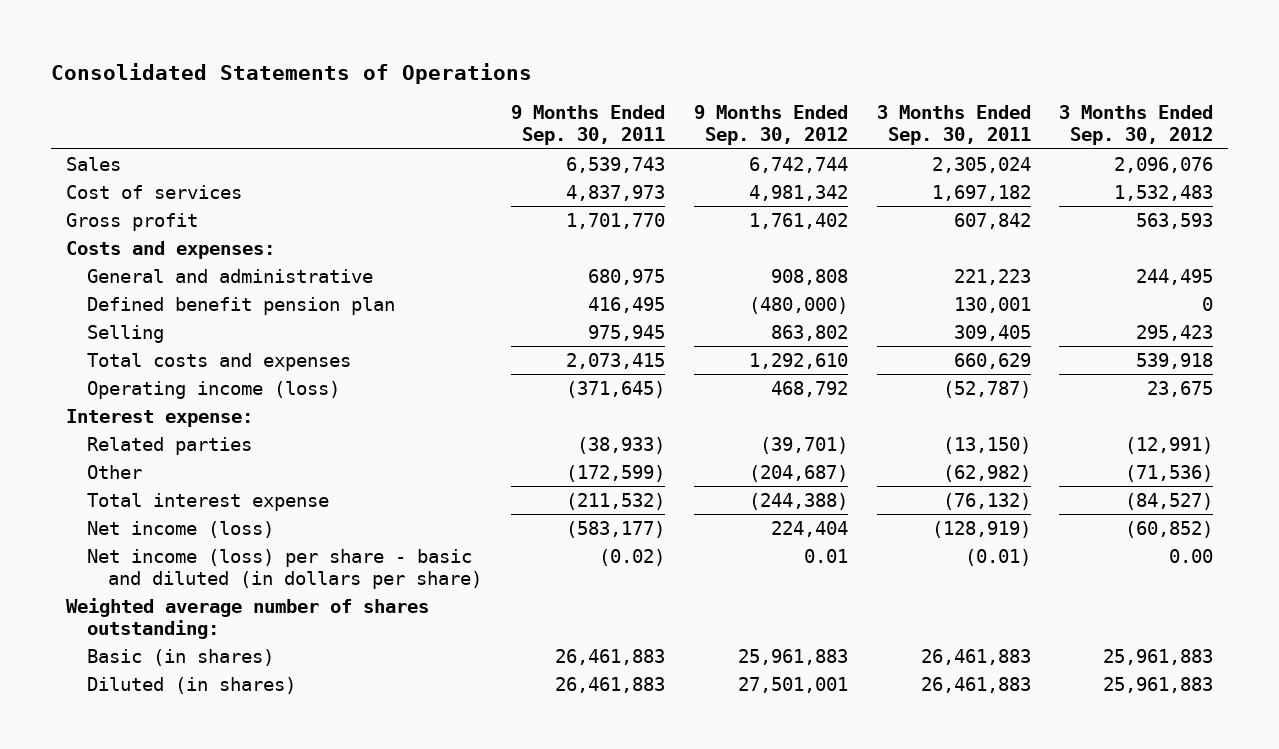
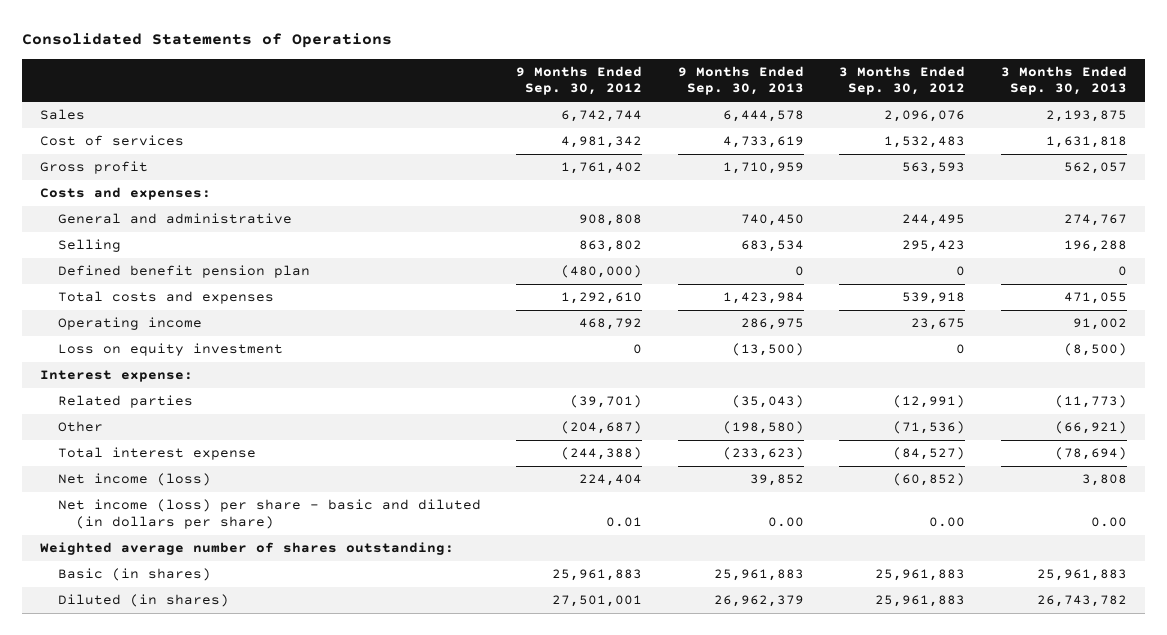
[510,104,665,146] 9 Months Ended Sep. 30, 2011 -> none
[876,104,1031,146] 3 Months Ended Sep. 30, 2011 -> none
none -> [677,65,804,96] 9 Months Ended Sep. 30, 2013
none -> [1001,65,1128,96] 3 Months Ended Sep. 30, 2013
[86,296,395,315] Defined benefit pension plan -> [57,265,310,279] Defined benefit pension plan
[86,380,340,399] Operating income (loss) -> [57,317,202,331] Operating income
none -> [57,343,283,357] Loss on equity investment

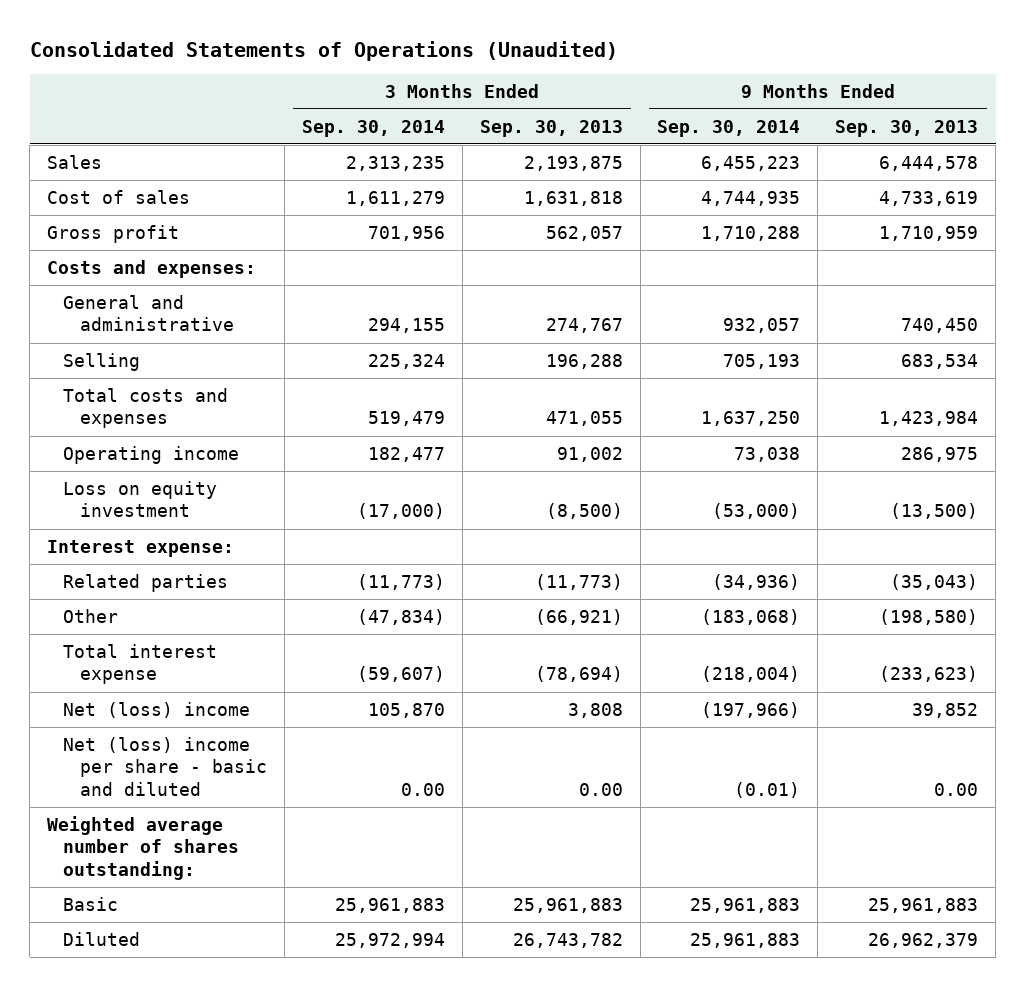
[22,33,393,49] Consolidated Statements of Operations -> [29,40,618,61] Consolidated Statements of Operations (Unaudited)
[516,65,643,96] 9 Months Ended Sep. 30, 2012 -> none
[839,65,966,96] 3 Months Ended Sep. 30, 2012 -> none
none -> [301,119,445,137] Sep. 30, 2014
none -> [657,119,801,137] Sep. 30, 2014
[39,135,184,147] Cost of services -> [46,189,190,204] Cost of sales
[57,265,310,279] Defined benefit pension plan -> none
[57,473,211,487] Net income (loss) -> [63,701,251,718] Net (loss) income
[57,499,481,529] Net income (loss) per share - basic and diluted (in dollars per share) -> [63,736,267,797] Net (loss) income per share - basic and diluted
[57,568,211,582] Basic (in shares) -> [63,896,119,911] Basic
[57,594,229,608] Diluted (in shares) -> [63,931,141,946] Diluted

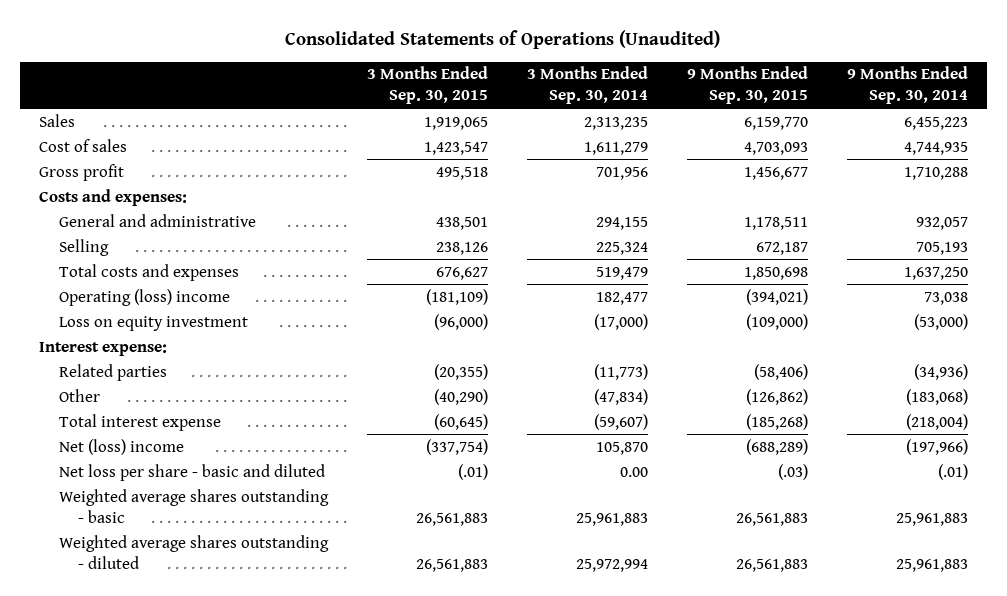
[479,119,623,137] Sep. 30, 2013 -> none
[835,119,979,137] Sep. 30, 2013 -> none
none -> [366,66,488,105] 3 Months Ended Sep. 30, 2015
none -> [686,66,808,105] 9 Months Ended Sep. 30, 2015
[63,445,240,464] Operating income -> [58,288,230,306] Operating (loss) income
[46,815,240,881] Weighted average number of shares outstanding: -> none
[63,736,267,797] Net (loss) income per share - basic and diluted -> [58,463,325,481] Net loss per share - basic and diluted
[734,782,801,799] (0.01) -> [937,463,968,480] (.01)
[63,896,119,911] Basic -> [58,488,329,523] Weighted average shares outstanding - basic
[63,931,141,946] Diluted -> [58,534,329,569] Weighted average shares outstanding - diluted

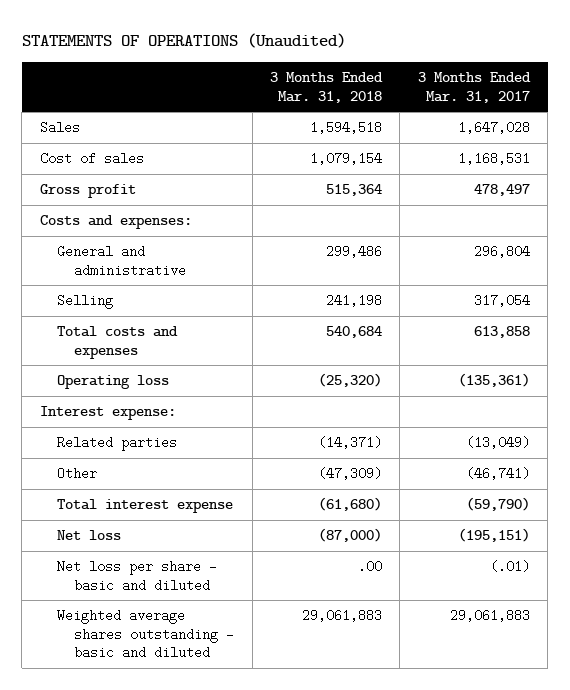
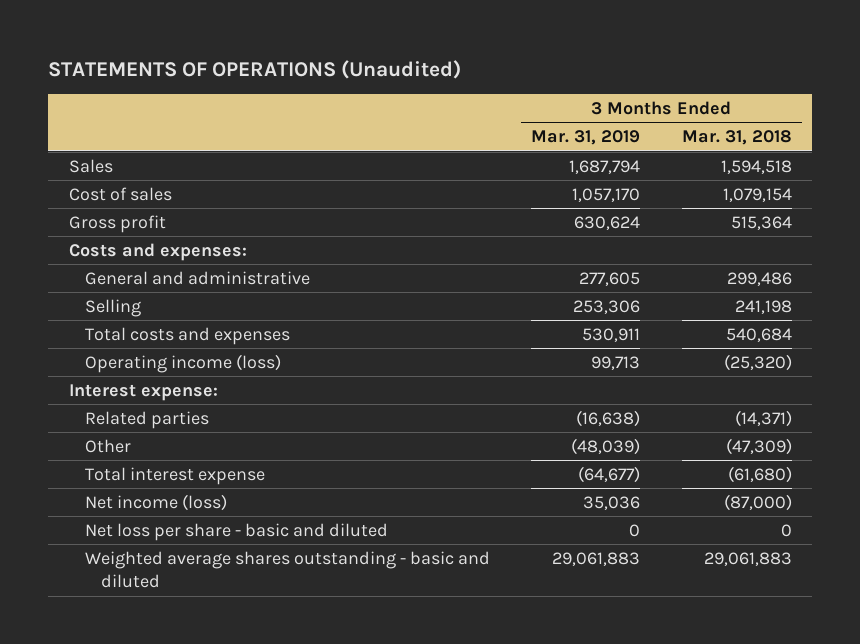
[417,72,531,103] 3 Months Ended Mar. 31, 2017 -> none
none -> [531,130,641,146] Mar. 31, 2019
[57,375,170,390] Operating loss -> [84,353,281,373] Operating income (loss)
[57,530,122,541] Net loss -> [84,493,227,511] Net income (loss)
[358,560,383,574] .00 -> [780,523,792,537] 0

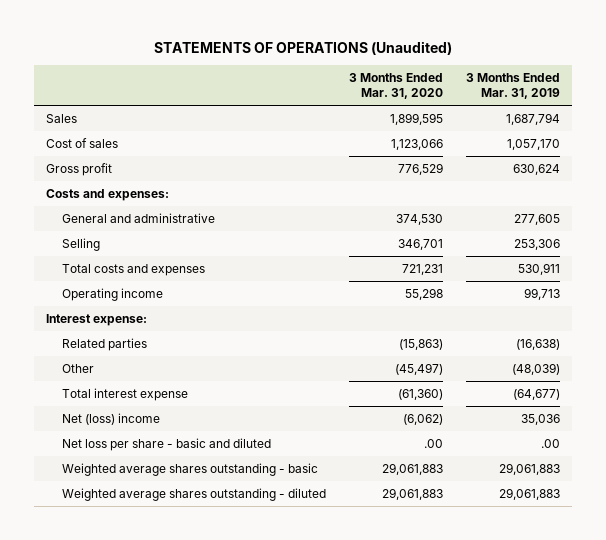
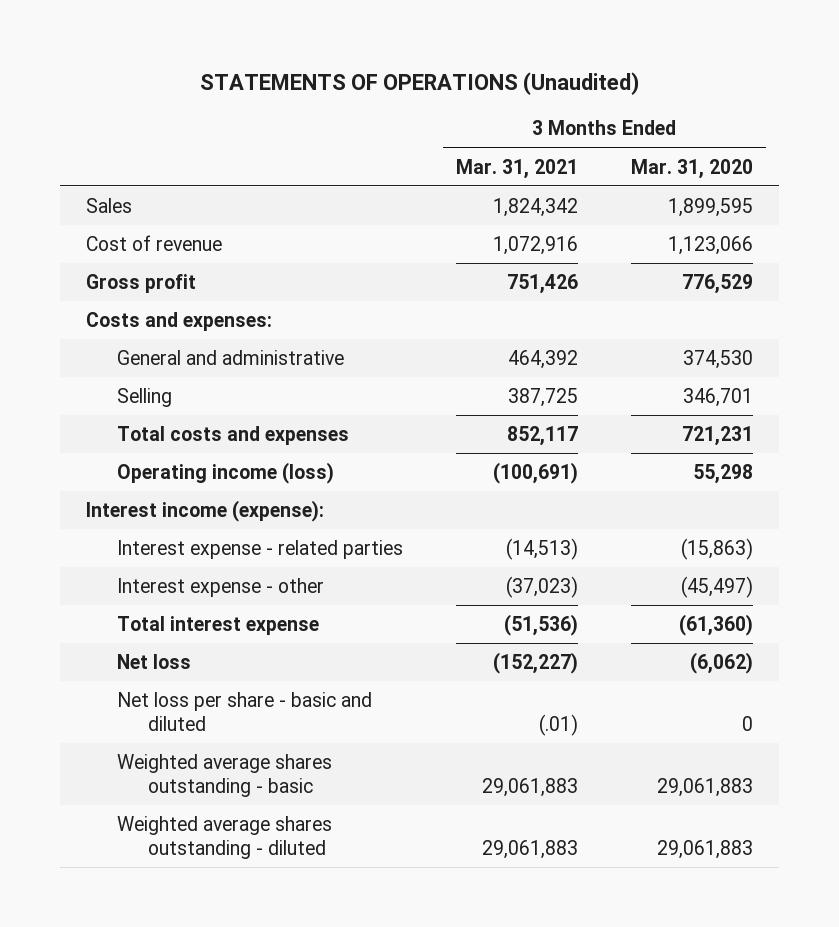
[466,72,561,100] 3 Months Ended Mar. 31, 2019 -> none
none -> [455,158,578,179] Mar. 31, 2021
[45,137,118,148] Cost of sales -> [86,235,223,252] Cost of revenue
[62,287,164,301] Operating income -> [117,462,335,485] Operating income (loss)
[45,313,147,326] Interest expense: -> [86,500,325,523] Interest income (expense):
[62,337,148,351] Related parties -> [117,540,404,560] Interest expense - related parties
[62,363,95,373] Other -> [117,578,325,598] Interest expense - other
[62,412,161,425] Net (loss) income -> [117,654,192,670] Net loss
[424,438,444,448] .00 -> [741,715,753,731] 0

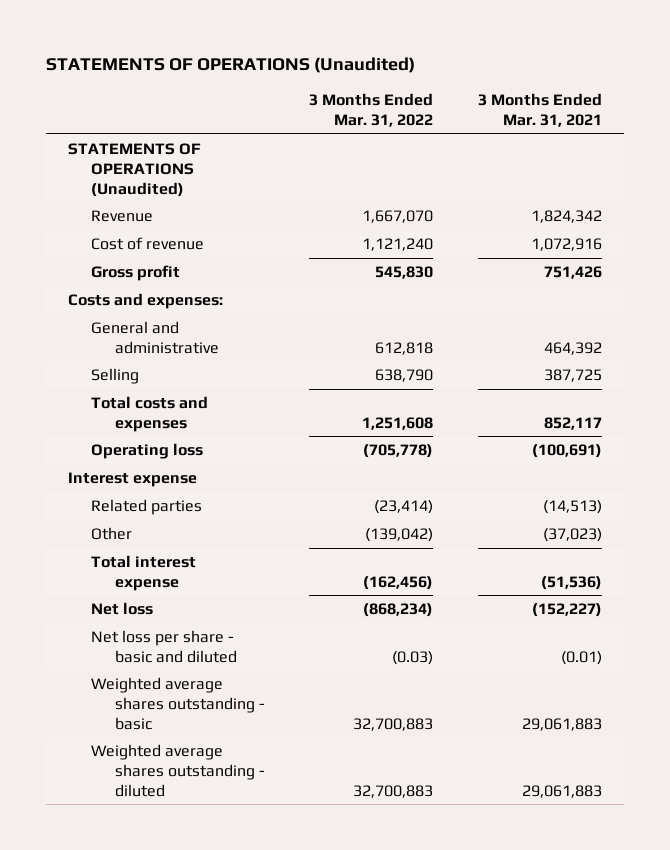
[630,158,753,179] Mar. 31, 2020 -> none
none -> [309,93,434,127] 3 Months Ended Mar. 31, 2022
none -> [68,142,202,197] STATEMENTS OF OPERATIONS (Unaudited)
[86,198,133,214] Sales -> [91,209,154,222] Revenue
[117,462,335,485] Operating income (loss) -> [91,442,204,459] Operating loss
[86,500,325,523] Interest income (expense): -> [68,471,198,487] Interest expense
[117,540,404,560] Interest expense - related parties -> [91,498,203,515] Related parties
[117,578,325,598] Interest expense - other -> [91,526,133,540] Other
[538,713,578,736] (.01) -> [560,650,602,665] (0.01)

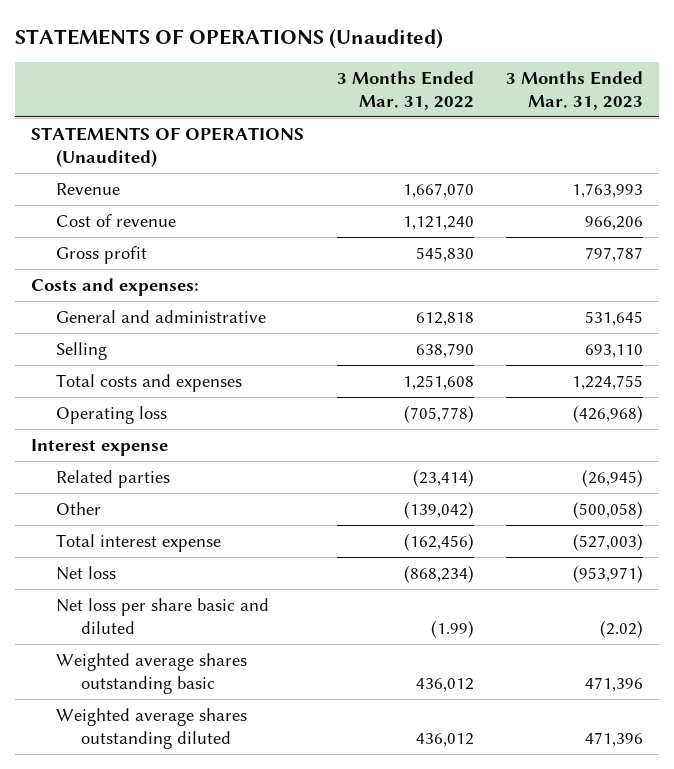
[477,93,602,127] 3 Months Ended Mar. 31, 2021 -> none
none -> [505,71,643,110] 3 Months Ended Mar. 31, 2023
[91,629,237,663] Net loss per share - basic and diluted -> [56,598,270,634] Net loss per share basic and diluted
[392,650,434,665] (0.03) -> [430,619,474,638] (1.99)
[91,676,265,730] Weighted average shares outstanding - basic -> [56,653,248,694] Weighted average shares outstanding basic
[353,717,434,731] 32,700,883 -> [415,677,474,692] 436,012
[91,743,265,797] Weighted average shares outstanding - diluted -> [56,708,248,749] Weighted average shares outstanding diluted
[353,784,434,798] 32,700,883 -> [415,732,474,747] 436,012

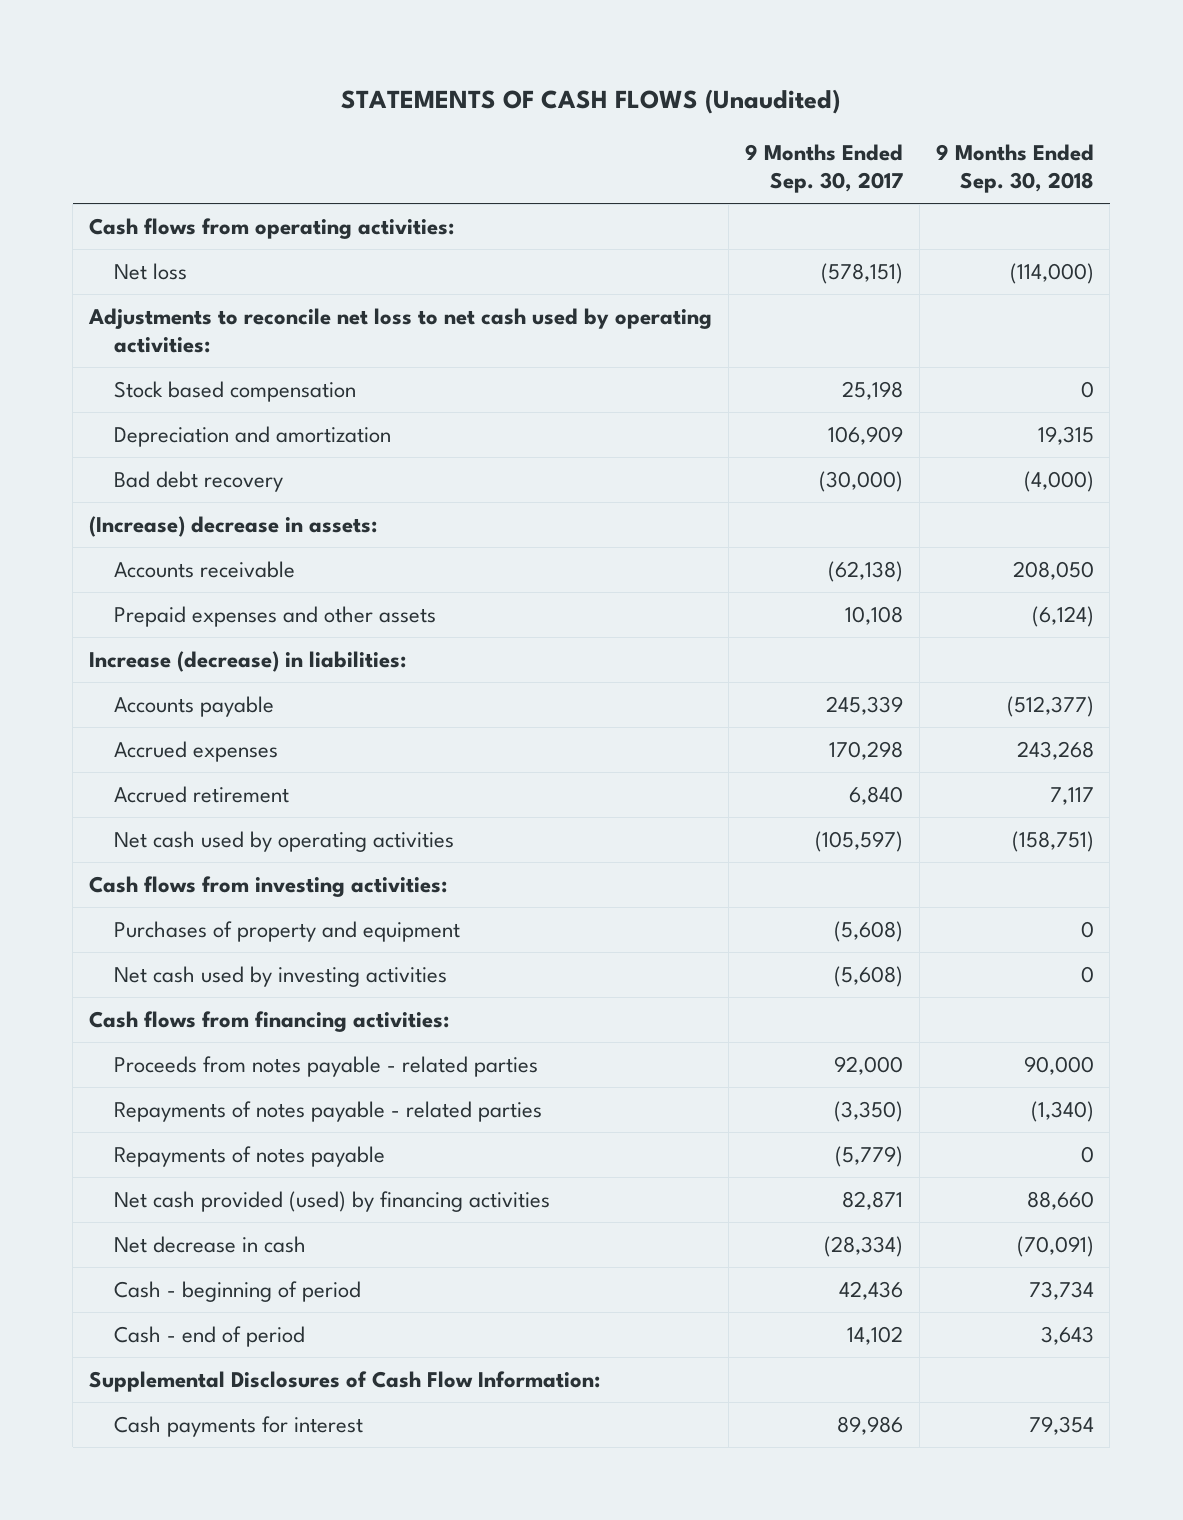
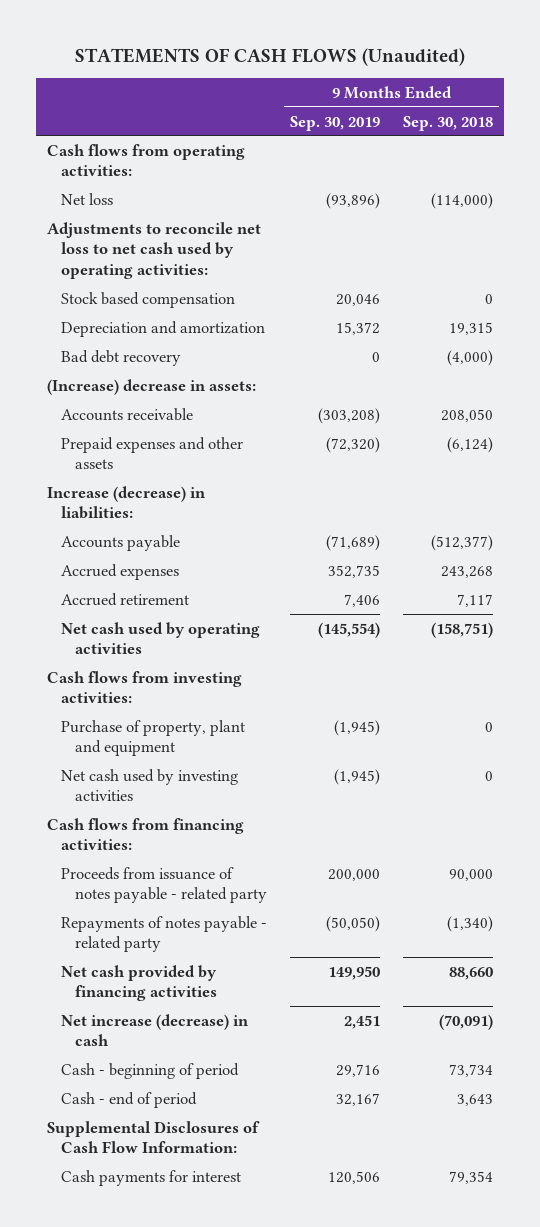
[744,143,903,194] 9 Months Ended Sep. 30, 2017 -> none
none -> [290,115,381,131] Sep. 30, 2019
[113,920,460,942] Purchases of property and equipment -> [61,719,246,757] Purchase of property, plant and equipment
[113,1145,385,1167] Repayments of notes payable -> none
[113,1055,538,1077] Proceeds from notes payable - related parties -> [61,866,268,904] Proceeds from issuance of notes payable - related party
[113,1100,542,1122] Repayments of notes payable - related parties -> [61,915,268,953] Repayments of notes payable - related party
[113,1190,550,1212] Net cash provided (used) by financing activities -> [61,964,218,1002] Net cash provided by financing activities
[113,1235,306,1253] Net decrease in cash -> [61,1013,250,1047] Net increase (decrease) in cash

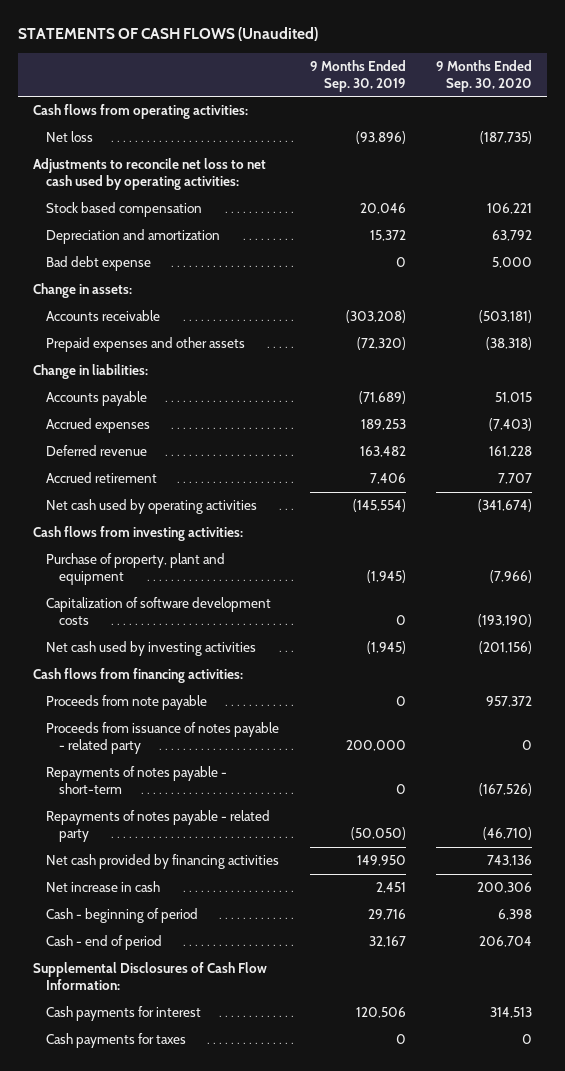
[402,115,493,131] Sep. 30, 2018 -> none
none -> [436,59,533,92] 9 Months Ended Sep. 30, 2020
[61,349,182,366] Bad debt recovery -> [45,256,151,272] Bad debt expense
[46,378,256,395] (Increase) decrease in assets: -> [33,283,133,299] Change in assets:
[46,485,206,520] Increase (decrease) in liabilities: -> [33,364,149,380] Change in liabilities:
[328,564,381,578] 352,735 -> [360,419,406,431] 189,253
none -> [45,445,147,457] Deferred revenue
none -> [45,597,271,625] Capitalization of software development costs
none -> [45,695,207,711] Proceeds from note payable
none -> [45,766,227,794] Repayments of notes payable - short-term
[61,1013,250,1047] Net increase (decrease) in cash -> [45,881,160,893] Net increase in cash
none -> [45,1033,186,1049] Cash payments for taxes

